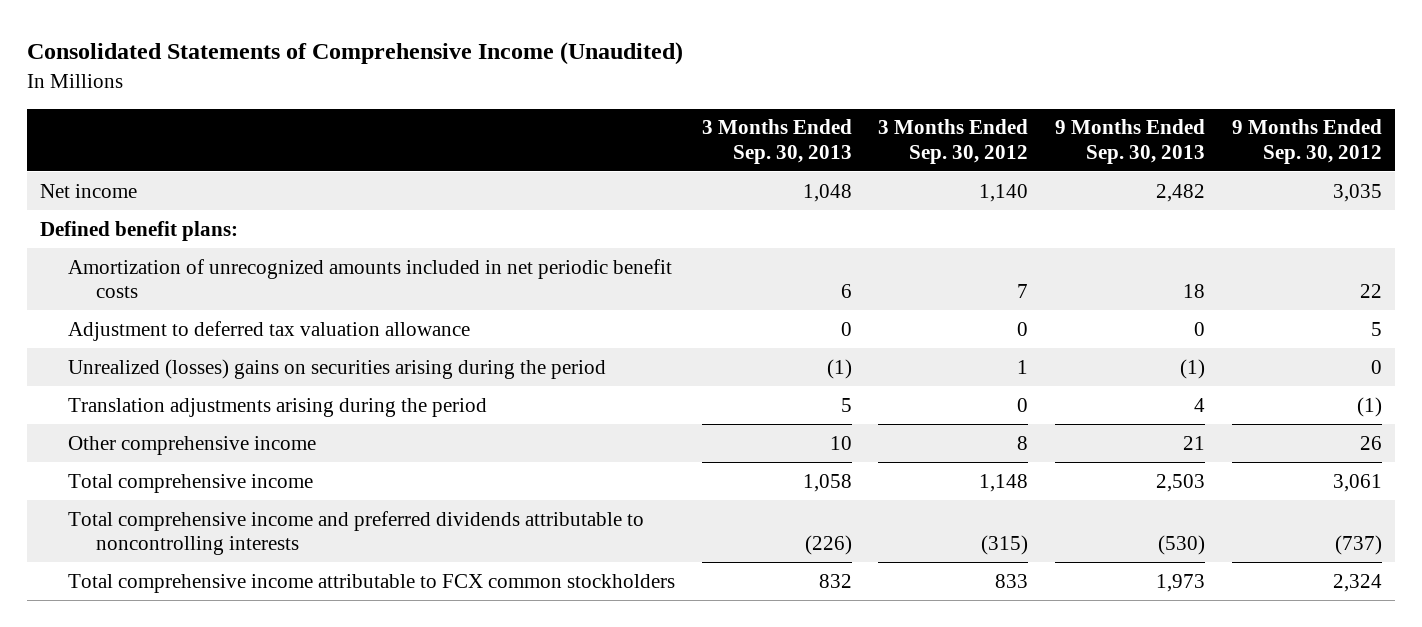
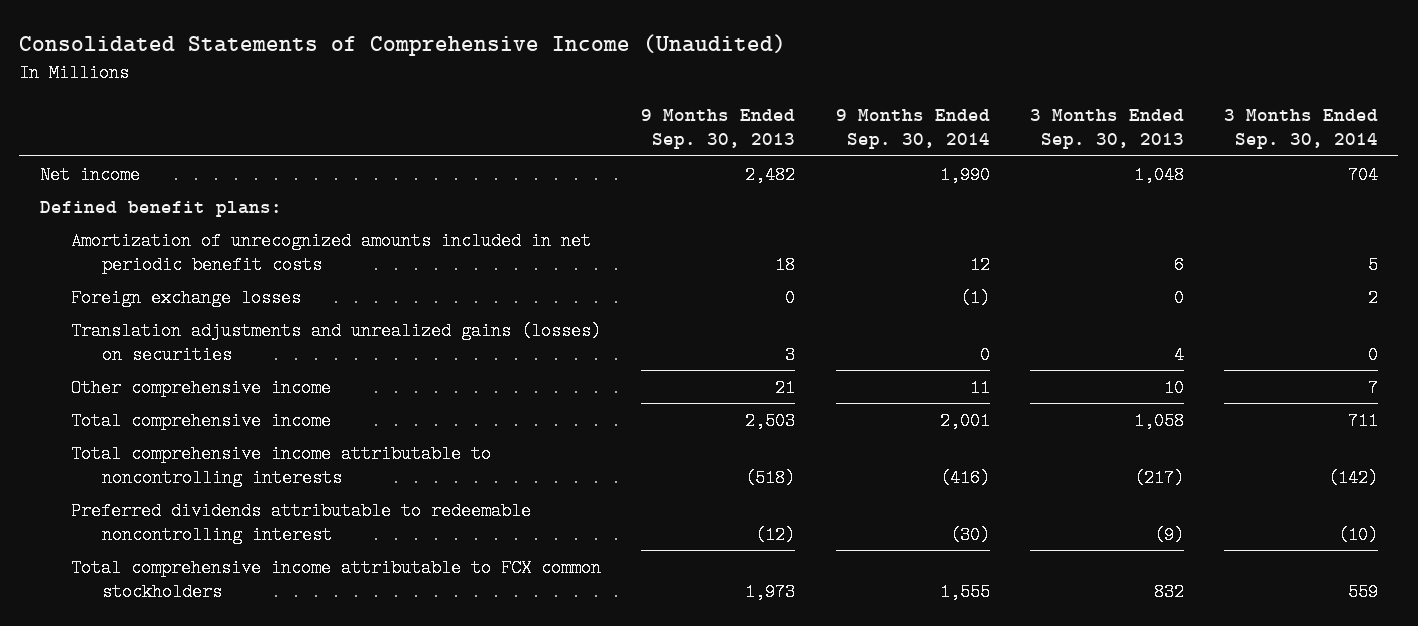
[878,119,1029,164] 3 Months Ended Sep. 30, 2012 -> none
[1231,119,1382,164] 9 Months Ended Sep. 30, 2012 -> none
none -> [835,109,990,150] 9 Months Ended Sep. 30, 2014
none -> [1224,109,1379,150] 3 Months Ended Sep. 30, 2014
[67,320,470,341] Adjustment to deferred tax valuation allowance -> none
[67,397,487,417] Translation adjustments arising during the period -> none
none -> [70,288,301,307] Foreign exchange losses
[67,358,606,379] Unrealized (losses) gains on securities arising during the period -> [70,321,601,364] Translation adjustments and unrealized gains (losses) on securities
[826,358,852,379] (1) -> [1173,345,1184,364] 4
[1180,358,1206,379] (1) -> [785,345,796,364] 3
[67,510,644,555] Total comprehensive income and preferred dividends attributable to noncontrolling interests -> [70,444,491,487] Total comprehensive income attributable to noncontrolling interests
[804,534,852,555] (226) -> [1133,468,1184,487] (217)
[1158,534,1206,555] (530) -> [745,468,796,487] (518)
none -> [70,501,531,544] Preferred dividends attributable to redeemable noncontrolling interest

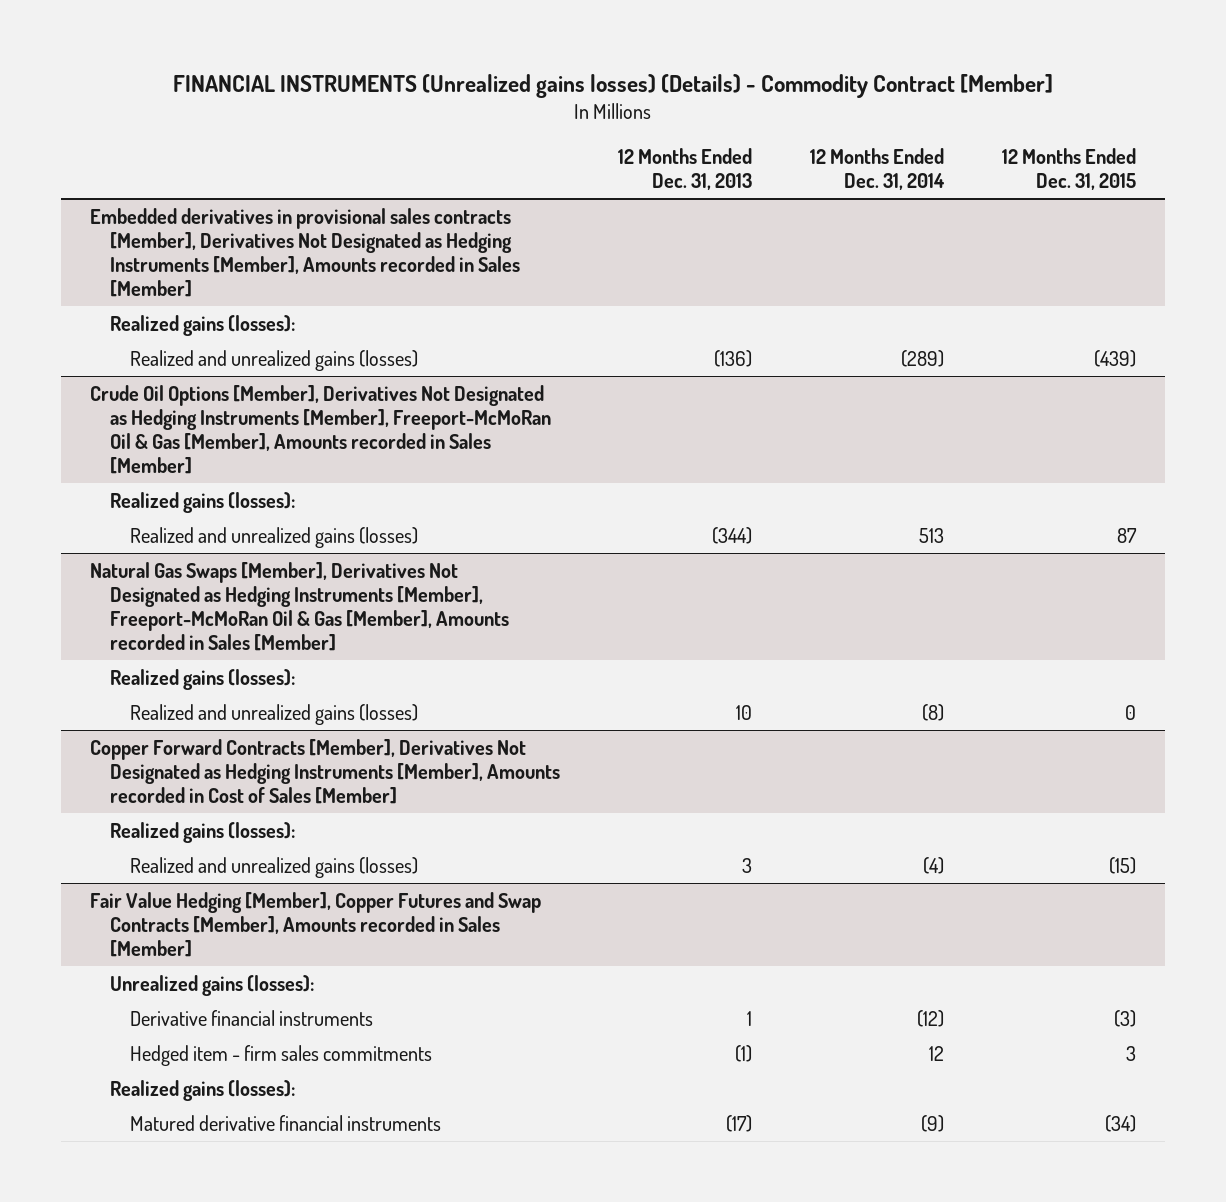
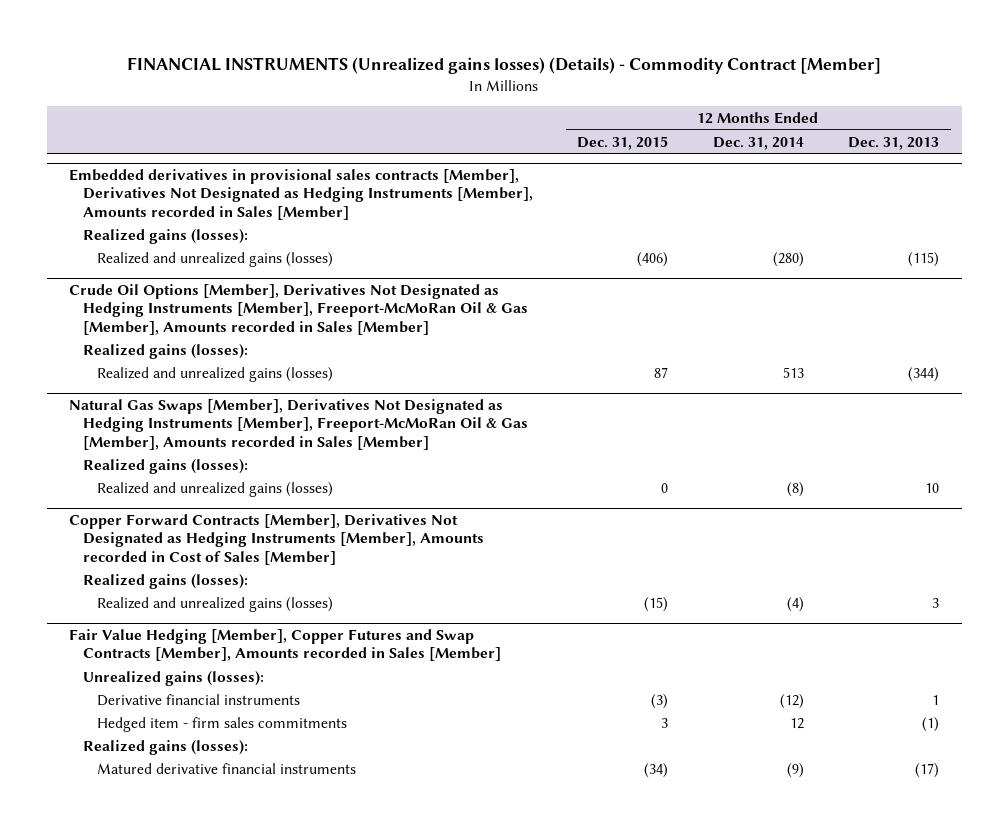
[714,349,753,367] (136) -> [908,251,940,267] (115)
[901,349,945,367] (289) -> [772,251,804,267] (280)
[1094,349,1137,367] (439) -> [637,251,669,267] (406)

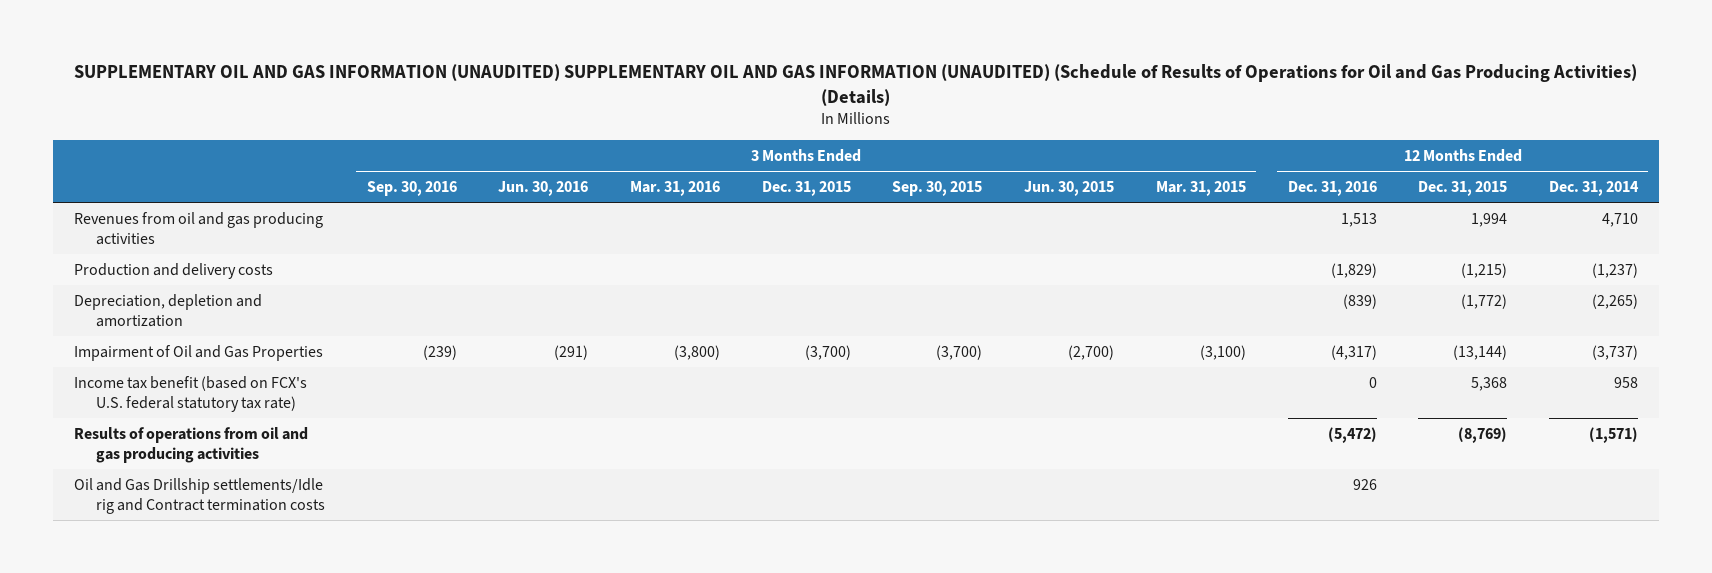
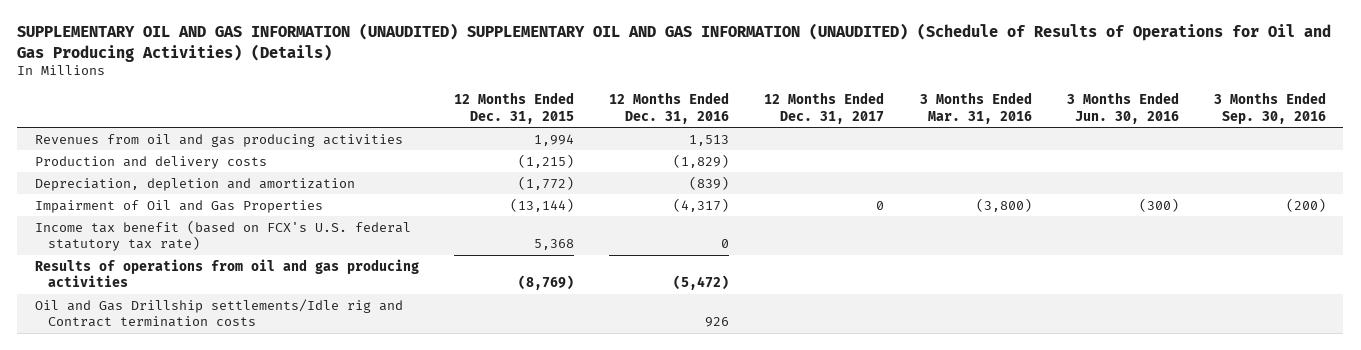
[761,180,851,196] Dec. 31, 2015 -> none
[892,180,983,196] Sep. 30, 2015 -> none
[1024,180,1115,196] Jun. 30, 2015 -> none
[1155,180,1246,196] Mar. 31, 2015 -> none
[1548,180,1639,196] Dec. 31, 2014 -> none
none -> [764,91,885,124] 12 Months Ended Dec. 31, 2017
[422,344,457,360] (239) -> [1285,197,1326,212] (200)
[554,344,589,360] (291) -> [1138,197,1179,212] (300)

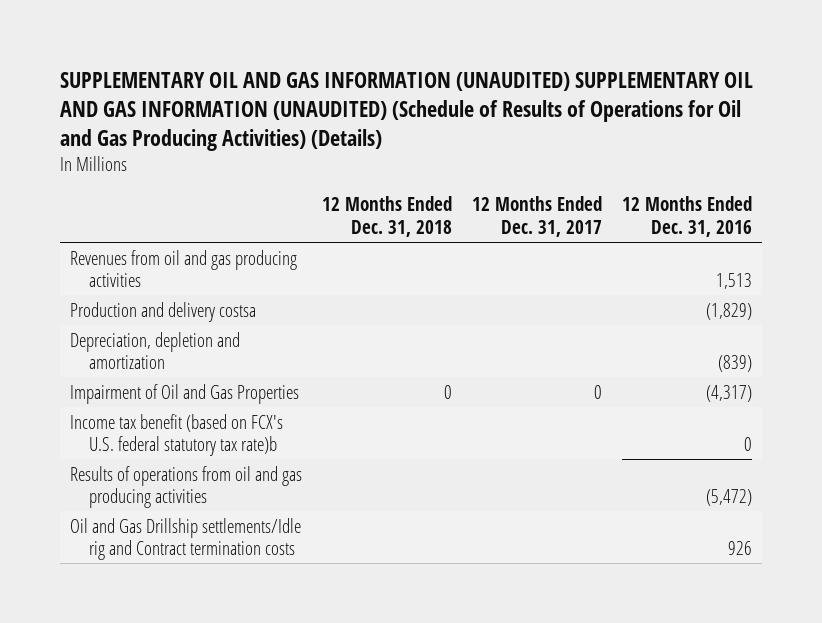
[454,91,575,124] 12 Months Ended Dec. 31, 2015 -> none
[919,91,1032,124] 3 Months Ended Mar. 31, 2016 -> none
[1066,91,1179,124] 3 Months Ended Jun. 30, 2016 -> none
[1213,91,1326,124] 3 Months Ended Sep. 30, 2016 -> none
none -> [321,196,452,237] 12 Months Ended Dec. 31, 2018
[34,155,267,169] Production and delivery costs -> [69,301,256,322] Production and delivery costsa
[34,219,411,252] Income tax benefit (based on FCX's U.S. federal statutory tax rate) -> [69,413,283,457] Income tax benefit (based on FCX's U.S. federal statutory tax rate)b

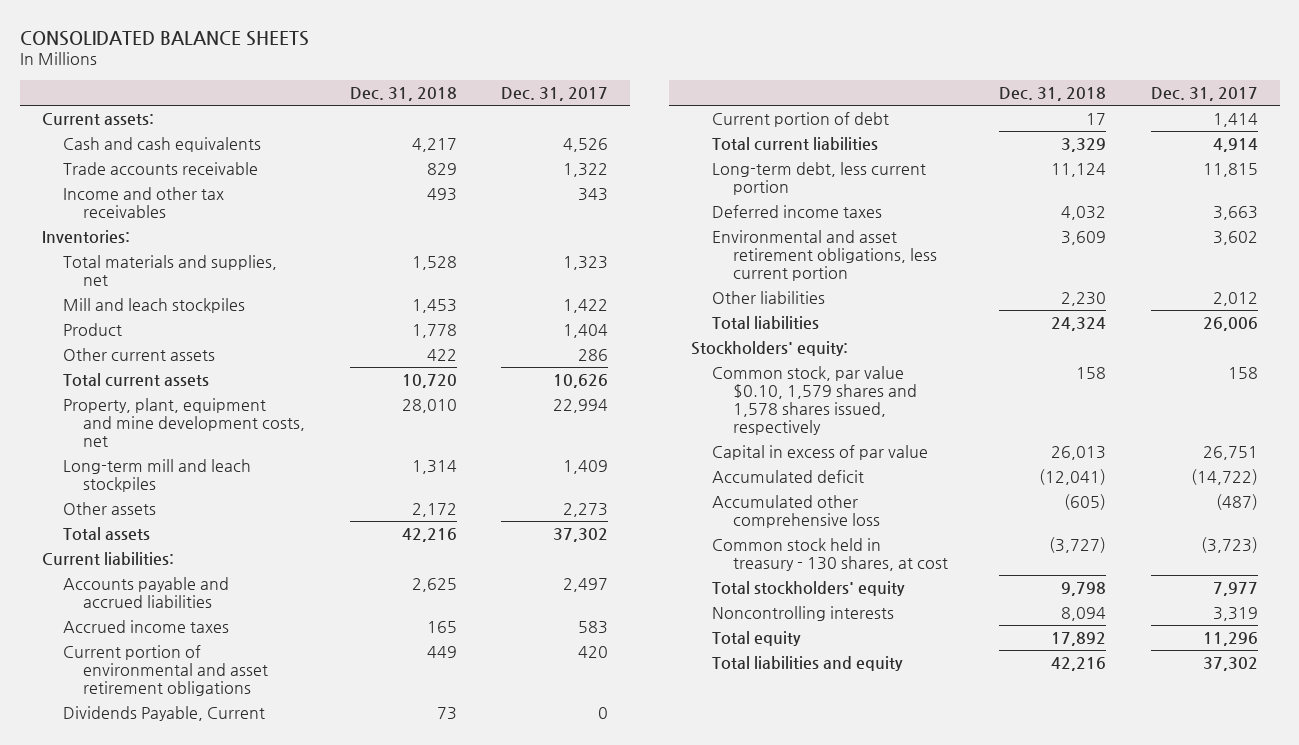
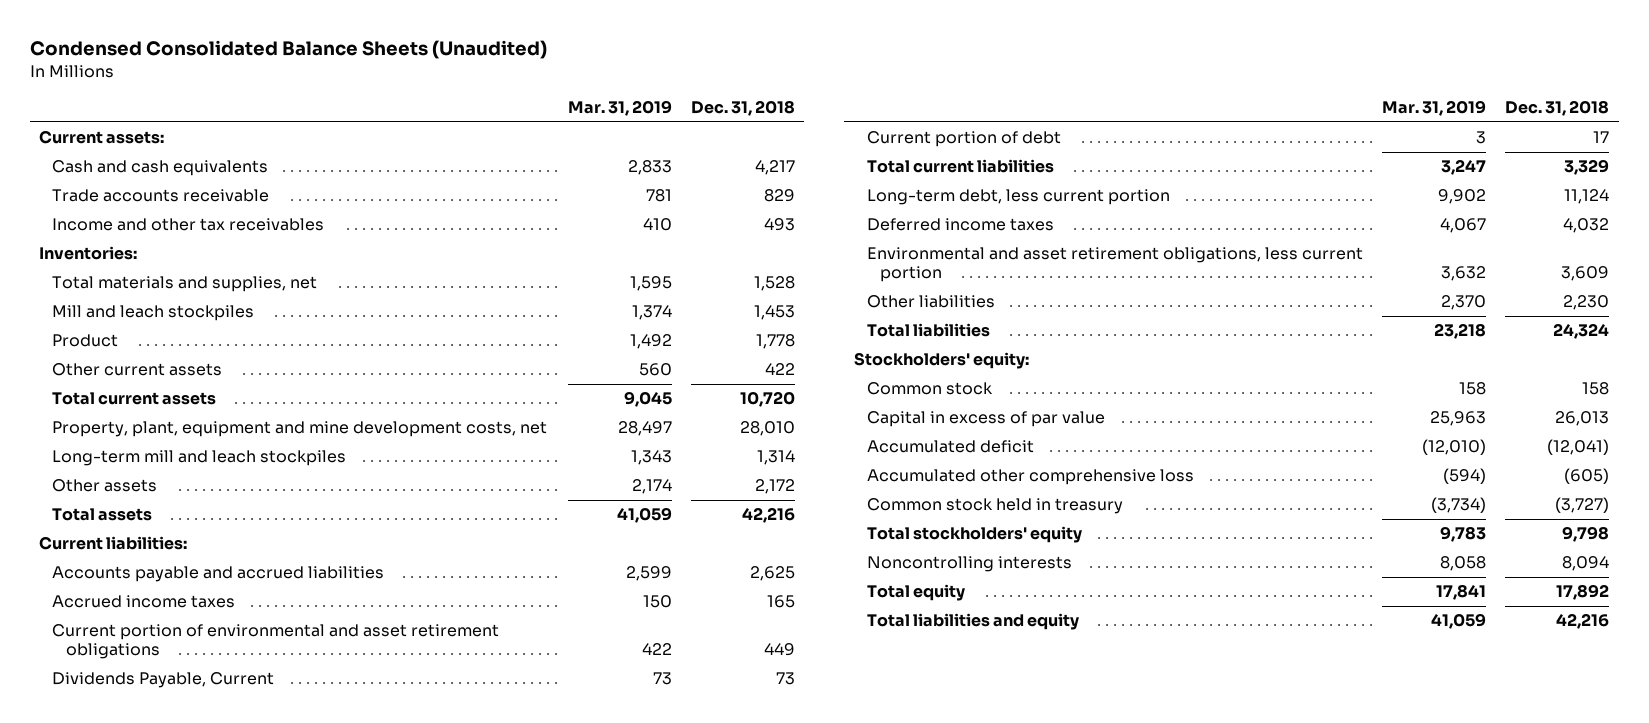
[19,30,309,46] CONSOLIDATED BALANCE SHEETS -> [29,39,547,59] Condensed Consolidated Balance Sheets (Unaudited)
[501,86,609,101] Dec. 31, 2017 -> none
none -> [567,100,672,117] Mar. 31, 2019
[711,366,917,435] Common stock, par value $0.10, 1,579 shares and 1,578 shares issued, respectively -> [867,382,994,396] Common stock
[711,538,948,571] Common stock held in treasury - 130 shares, at cost -> [867,498,1124,515] Common stock held in treasury

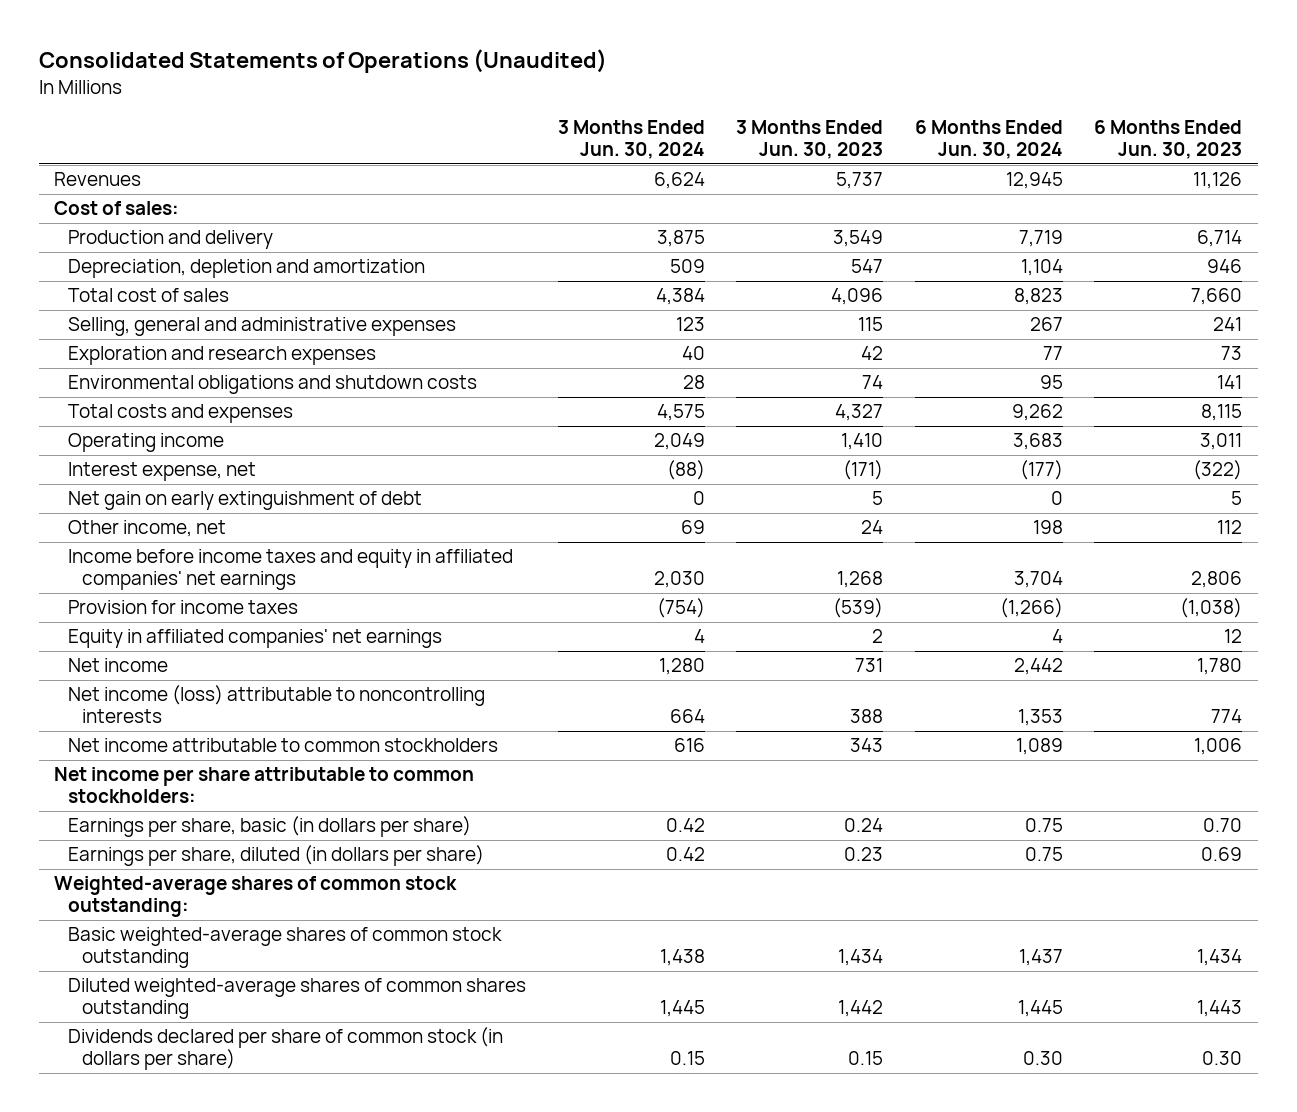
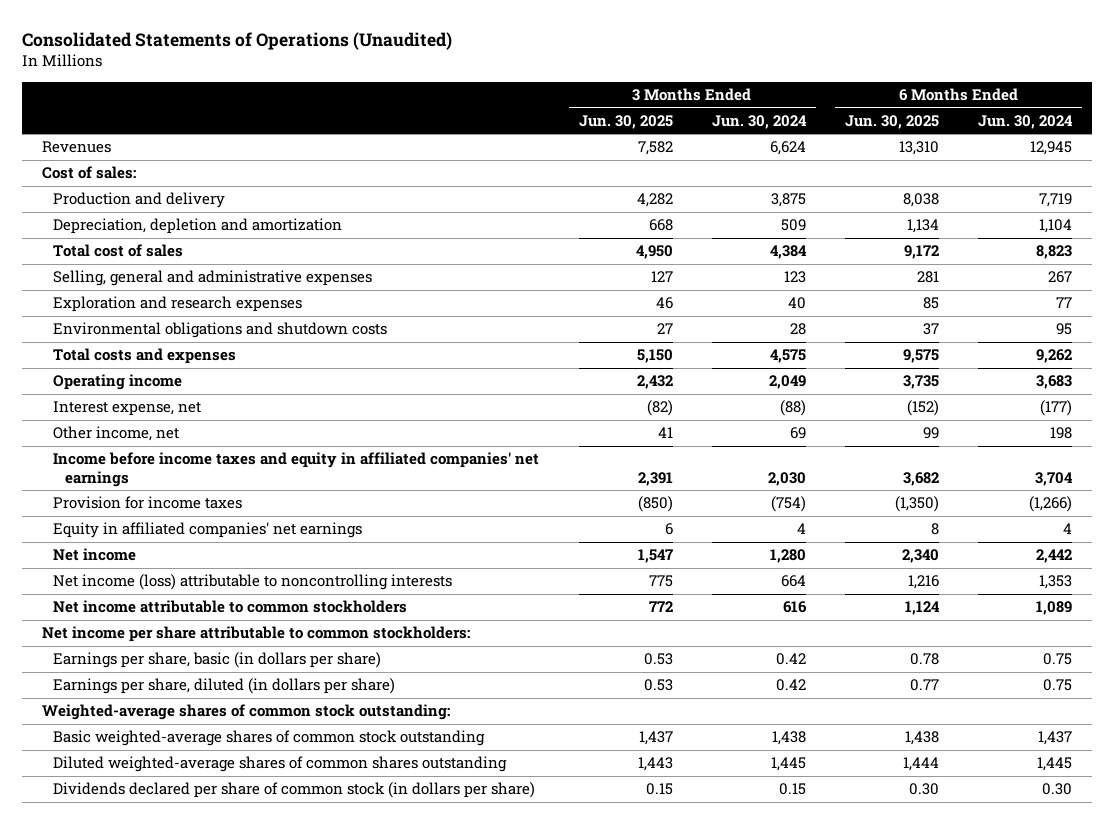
[736,120,884,160] 3 Months Ended Jun. 30, 2023 -> none
[1094,120,1243,160] 6 Months Ended Jun. 30, 2023 -> none
none -> [578,114,673,129] Jun. 30, 2025
none -> [845,114,940,129] Jun. 30, 2025
[68,491,423,511] Net gain on early extinguishment of debt -> none

